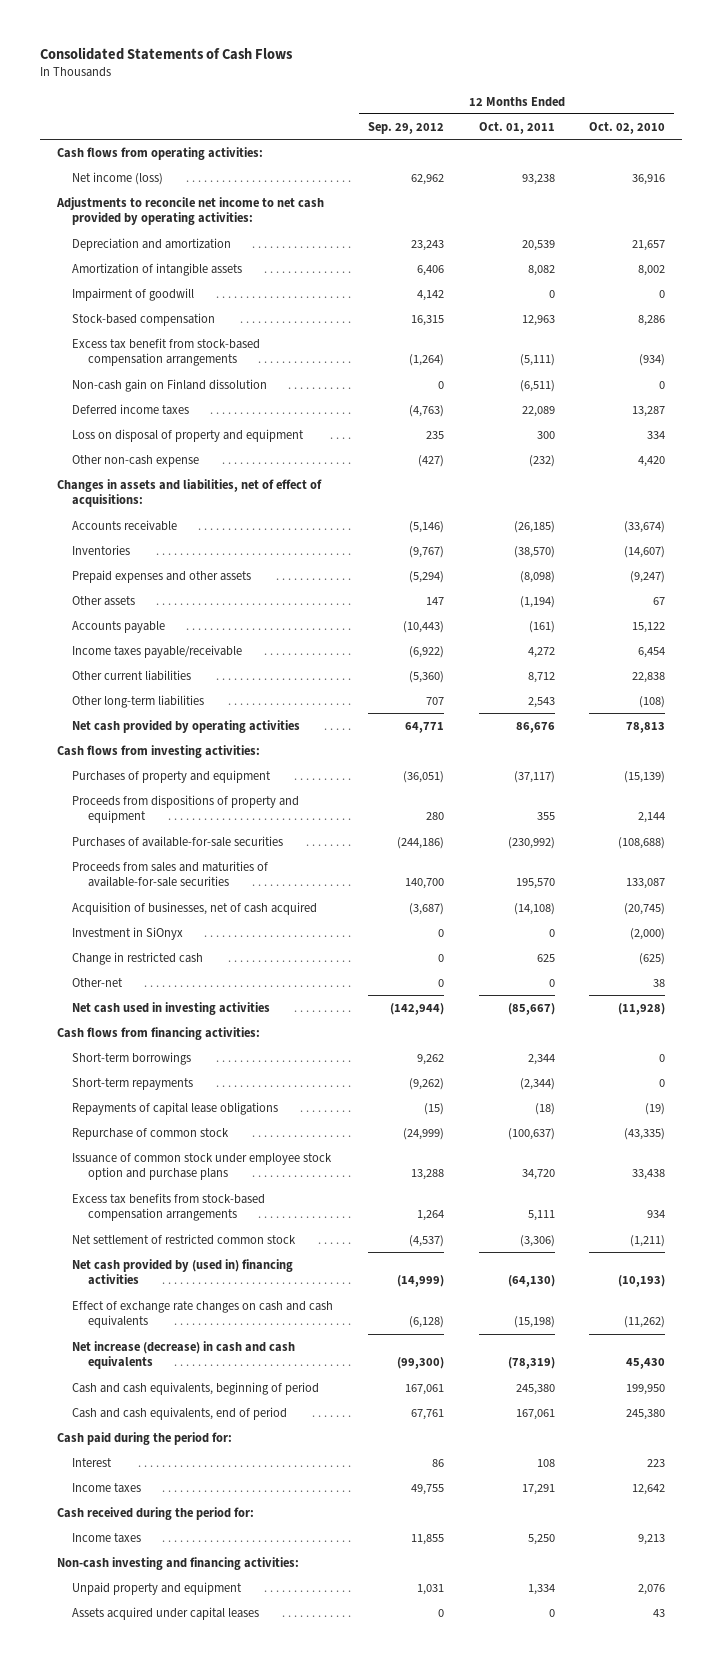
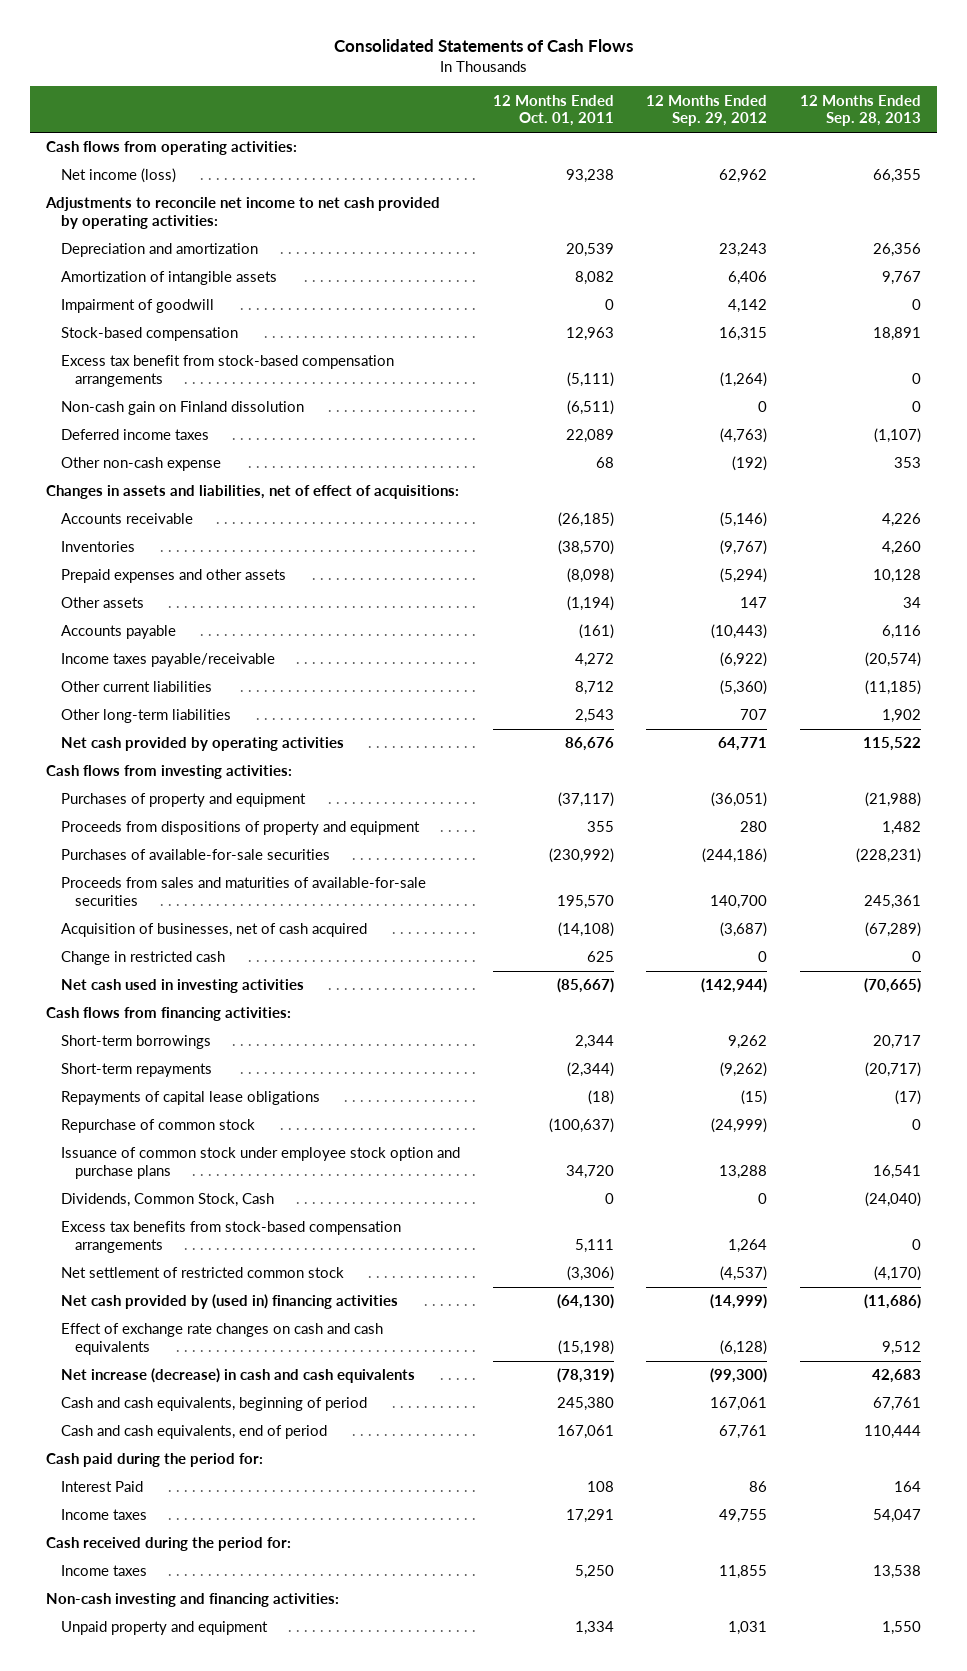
[589,121,666,134] Oct. 02, 2010 -> none
none -> [799,94,921,127] 12 Months Ended Sep. 28, 2013
[72,428,305,442] Loss on disposal of property and equipment -> none
[418,454,445,467] (427) -> [732,456,768,472] (192)
[528,454,555,467] (232) -> [595,457,614,469] 68
[72,926,184,940] Investment in SiOnyx -> none
[72,977,124,987] Other-net -> none
none -> [60,1193,274,1208] Dividends, Common Stock, Cash
[72,1457,113,1467] Interest -> [60,1481,143,1493] Interest Paid
[72,1606,260,1620] Assets acquired under capital leases -> none

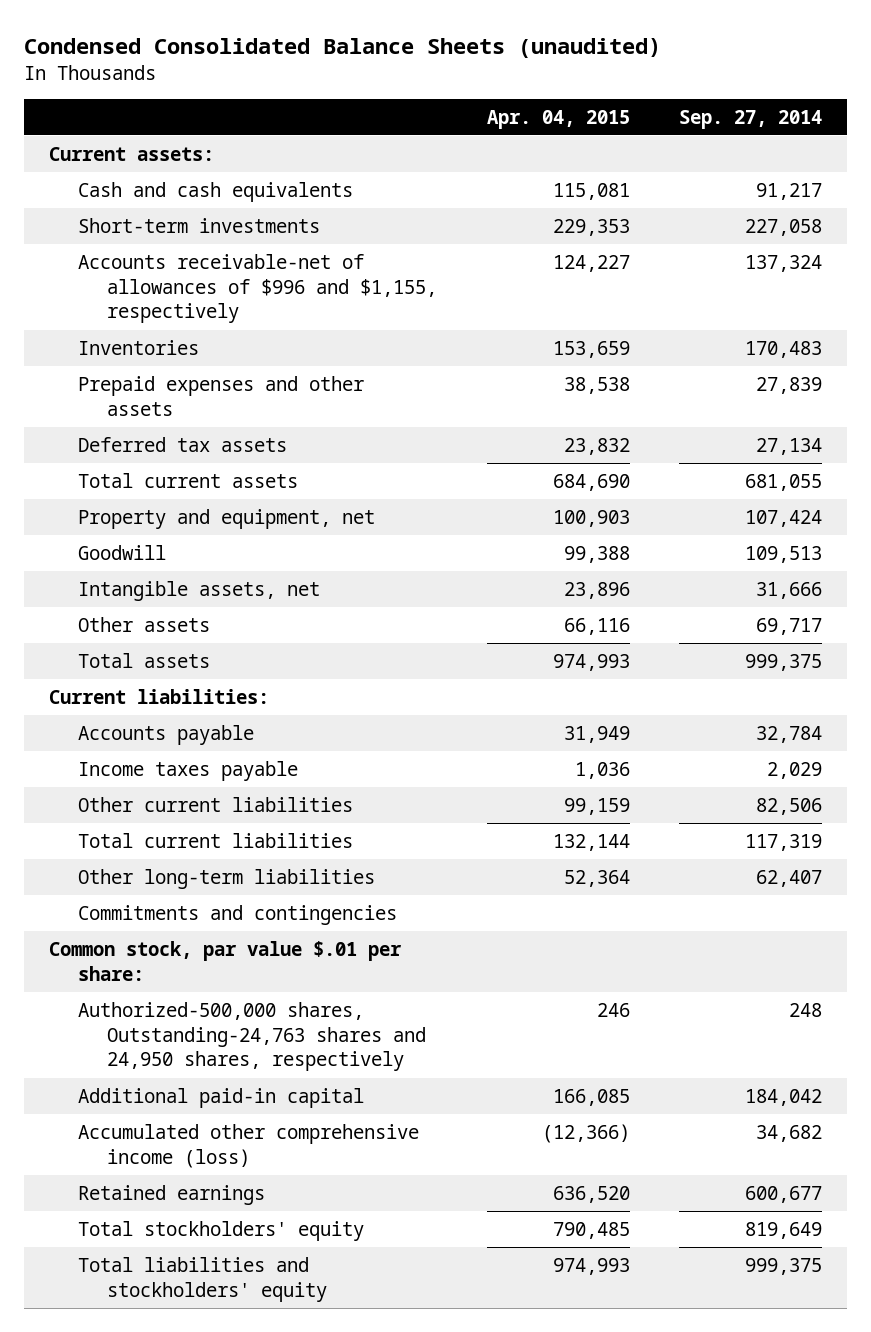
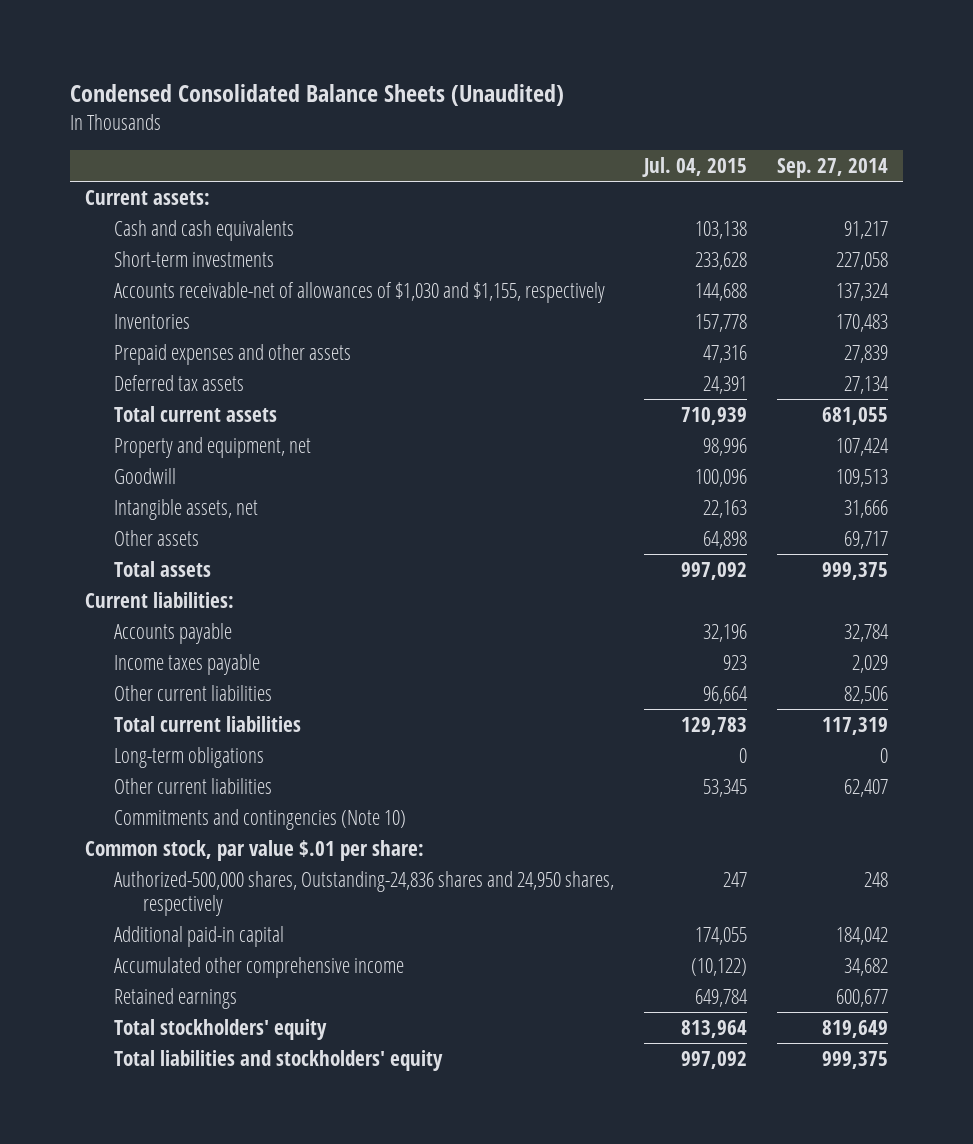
[24,37,662,58] Condensed Consolidated Balance Sheets (unaudited) -> [69,83,564,106] Condensed Consolidated Balance Sheets (Unaudited)
[486,109,630,129] Apr. 04, 2015 -> none
none -> [641,157,747,178] Jul. 04, 2015
[77,254,437,324] Accounts receivable-net of allowances of $996 and $1,155, respectively -> [114,281,606,303] Accounts receivable-net of allowances of $1,030 and $1,155, respectively
none -> [114,746,265,768] Long-term obligations
[77,869,375,890] Other long-term liabilities -> [114,777,273,794] Other current liabilities
[77,905,397,926] Commitments and contingencies -> [114,808,407,830] Commitments and contingencies (Note 10)
[77,1002,426,1072] Authorized-500,000 shares, Outstanding-24,763 shares and 24,950 shares, respectively -> [114,870,615,916] Authorized-500,000 shares, Outstanding-24,836 shares and 24,950 shares, respectively
[77,1124,419,1168] Accumulated other comprehensive income (loss) -> [114,956,405,978] Accumulated other comprehensive income

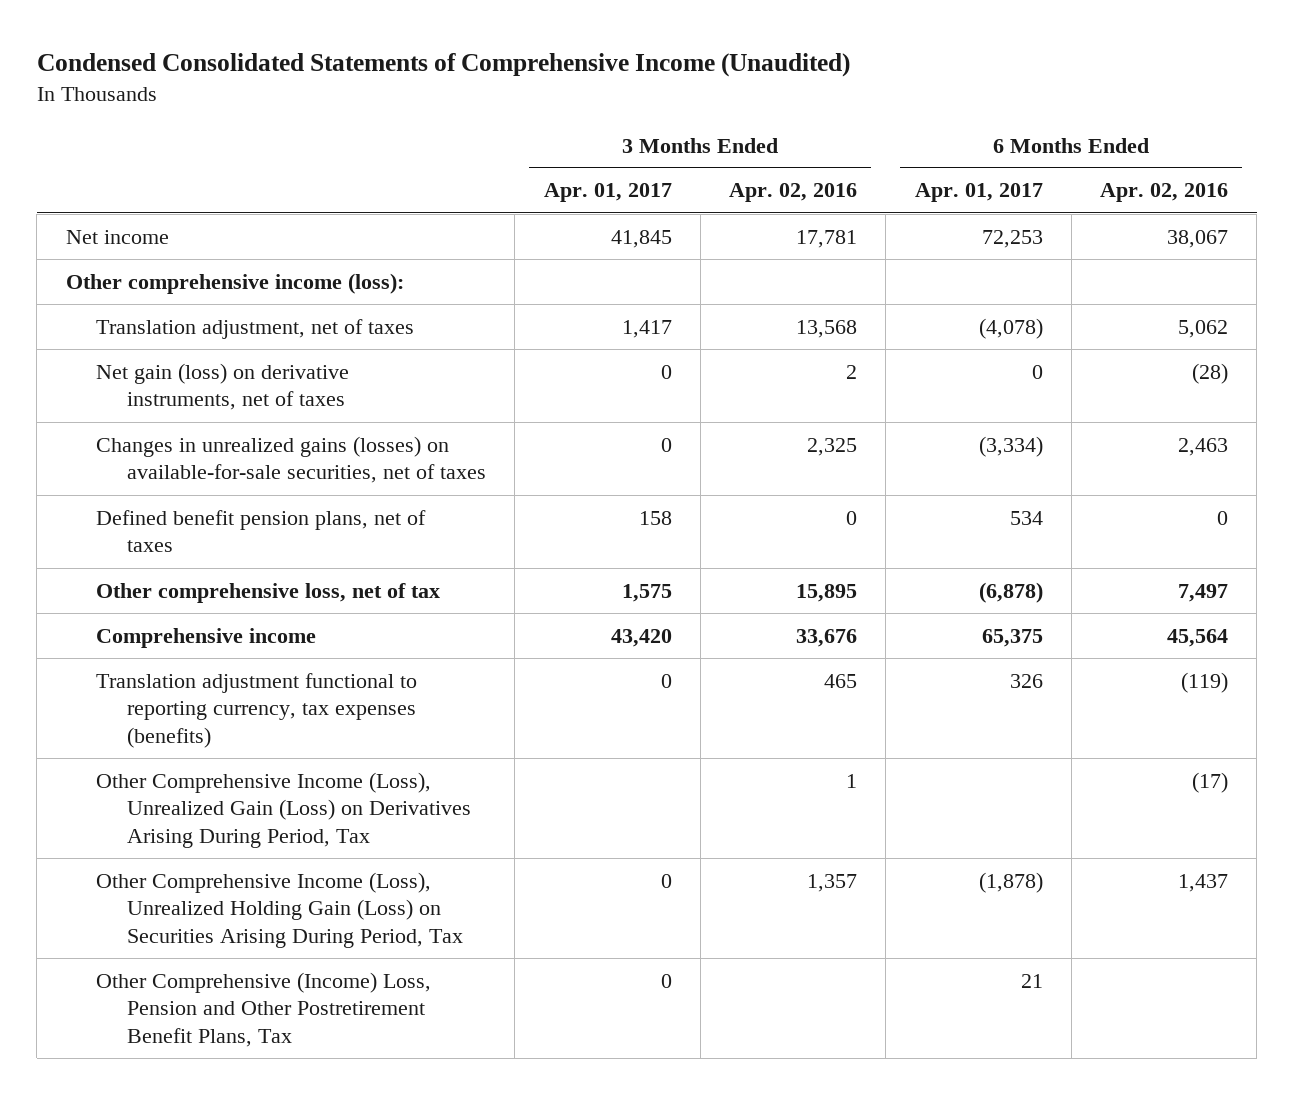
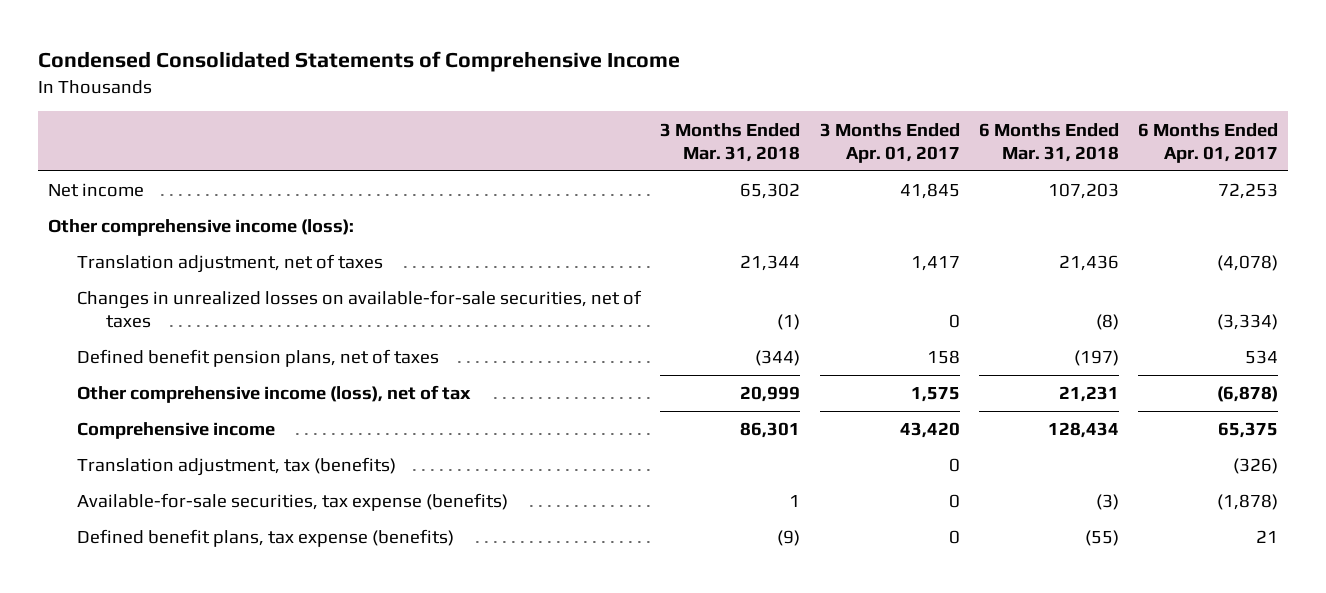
[36,53,850,78] Condensed Consolidated Statements of Comprehensive Income (Unaudited) -> [38,51,681,73] Condensed Consolidated Statements of Comprehensive Income
[729,183,858,203] Apr. 02, 2016 -> none
[1100,183,1229,203] Apr. 02, 2016 -> none
none -> [660,122,801,162] 3 Months Ended Mar. 31, 2018
none -> [979,122,1120,162] 6 Months Ended Mar. 31, 2018
[96,362,350,411] Net gain (loss) on derivative instruments, net of taxes -> none
[96,435,487,484] Changes in unrealized gains (losses) on available-for-sale securities, net of taxes -> [77,290,643,329] Changes in unrealized losses on available-for-sale securities, net of taxes
[96,582,441,603] Other comprehensive loss, net of tax -> [77,385,472,404] Other comprehensive income (loss), net of tax
[96,771,472,848] Other Comprehensive Income (Loss), Unrealized Gain (Loss) on Derivatives Arising During Period, Tax -> none
[96,672,418,748] Translation adjustment functional to reporting currency, tax expenses (benefits) -> [77,457,397,477] Translation adjustment, tax (benefits)
[1009,673,1043,688] 326 -> [1233,458,1279,475] (326)
[96,871,464,948] Other Comprehensive Income (Loss), Unrealized Holding Gain (Loss) on Securities Arising During Period, Tax -> [77,493,509,512] Available-for-sale securities, tax expense (benefits)
[96,971,432,1047] Other Comprehensive (Income) Loss, Pension and Other Postretirement Benefit Plans, Tax -> [77,529,455,548] Defined benefit plans, tax expense (benefits)

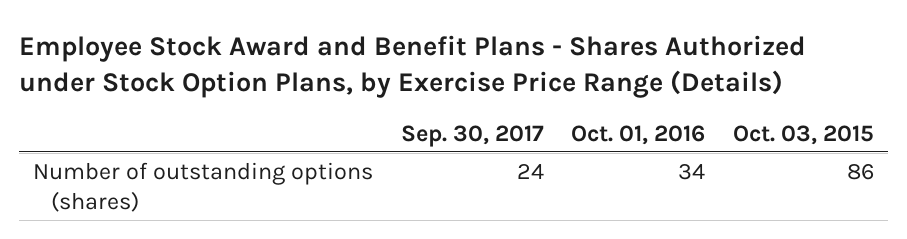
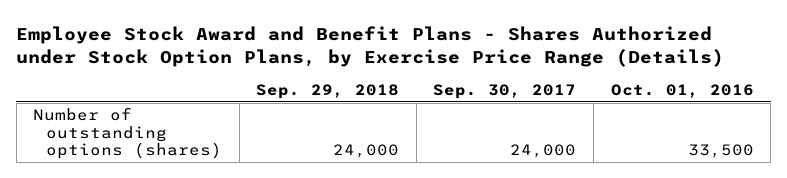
[733,124,875,145] Oct. 03, 2015 -> none
none -> [256,83,400,99] Sep. 29, 2018
[516,163,544,179] 24 -> [510,144,577,159] 24,000
[678,163,706,180] 34 -> [687,144,754,159] 33,500

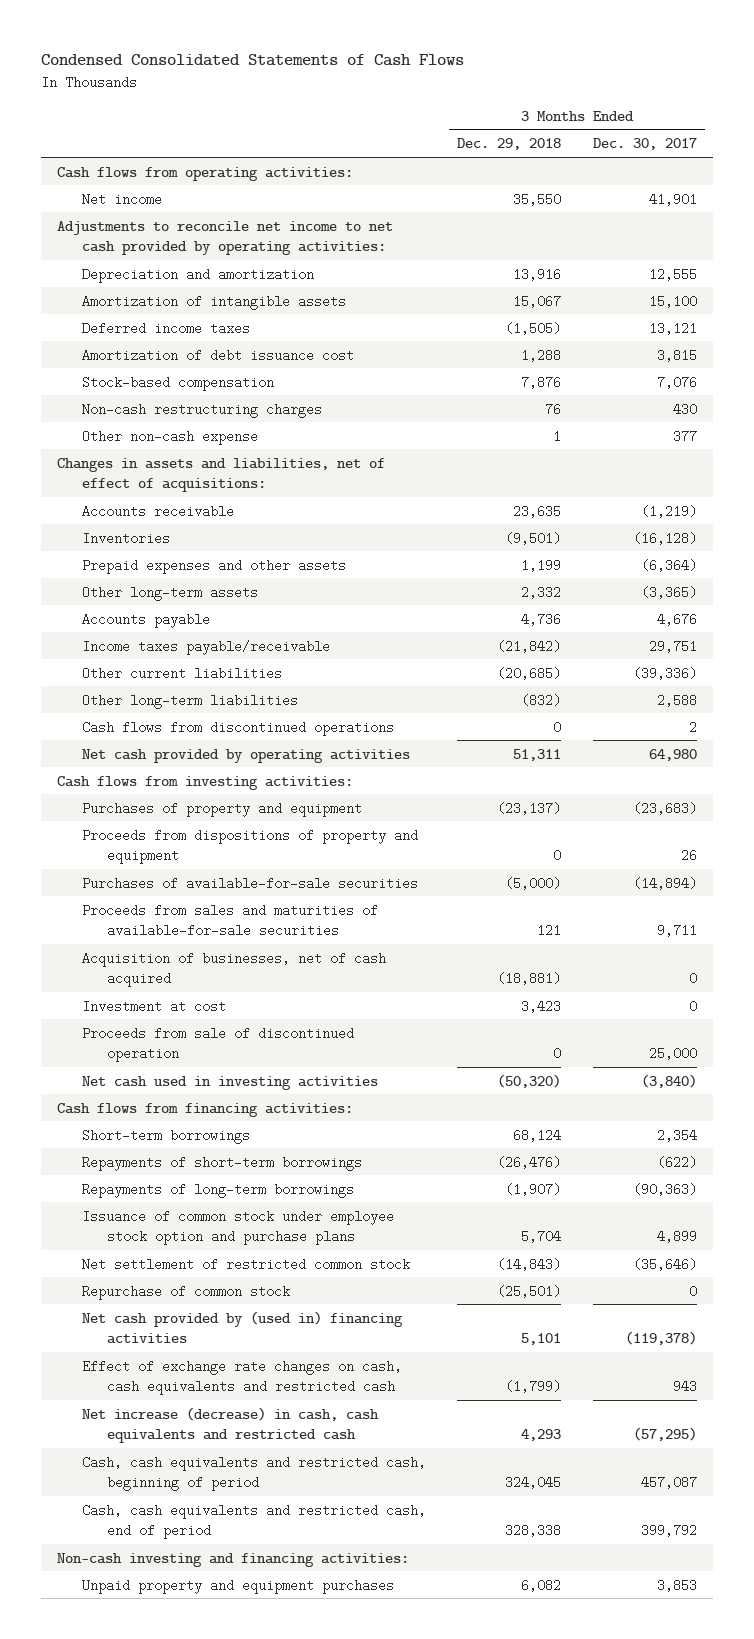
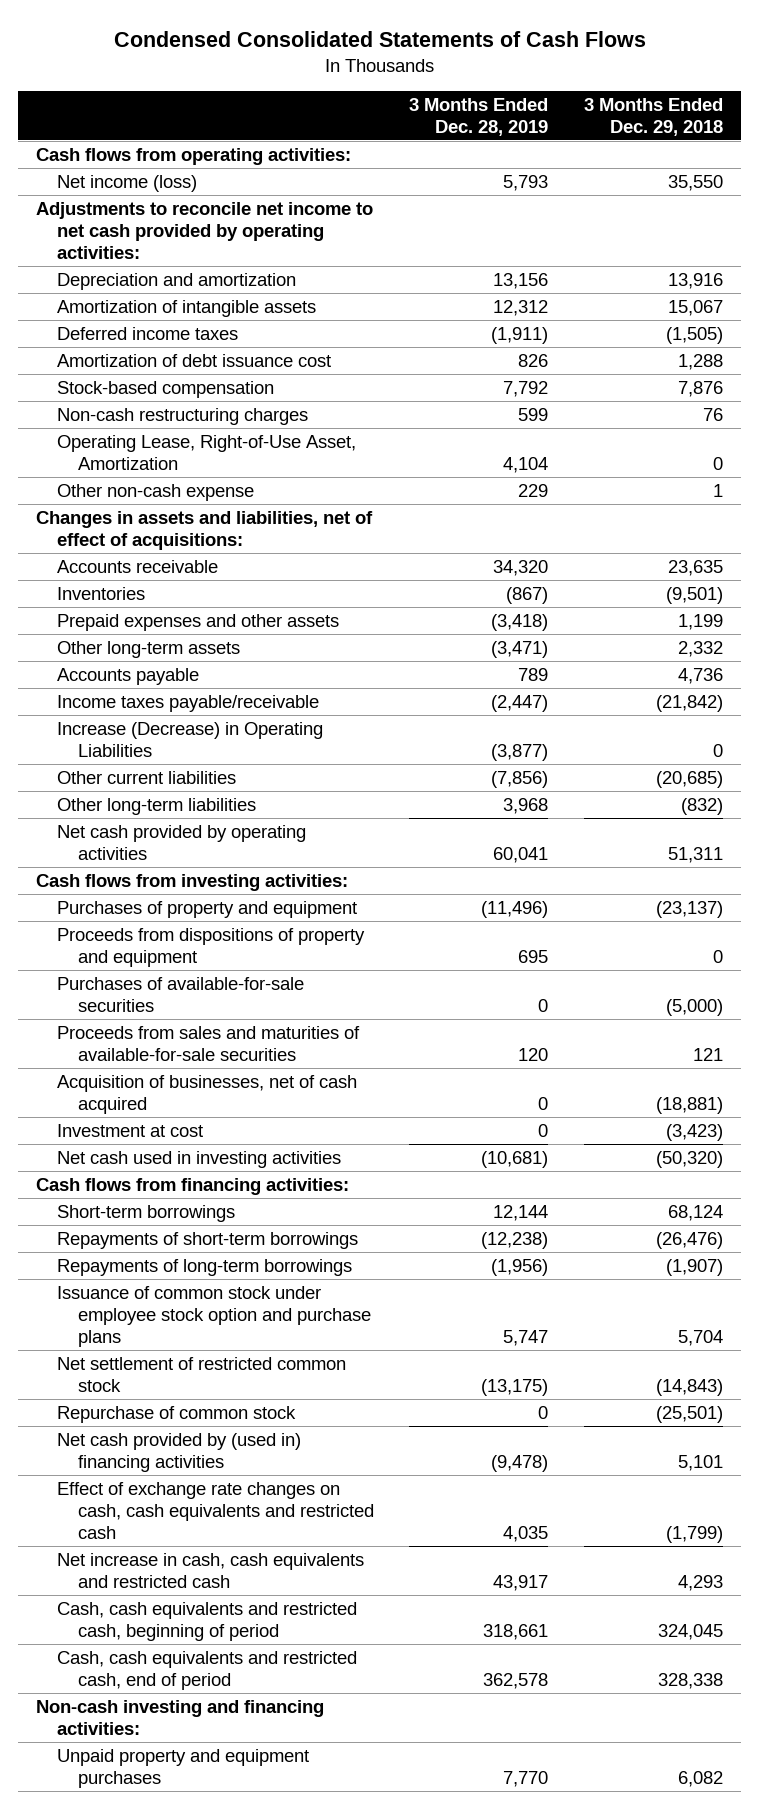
[592,138,697,151] Dec. 30, 2017 -> none
none -> [409,97,549,136] 3 Months Ended Dec. 28, 2019
[81,192,162,206] Net income -> [56,174,197,192] Net income (loss)
none -> [56,434,356,470] Operating Lease, Right-of-Use Asset, Amortization
none -> [56,721,323,757] Increase (Decrease) in Operating Liabilities
[81,720,394,736] Cash flows from discontinued operations -> none
[81,1026,354,1062] Proceeds from sale of discontinued operation -> none
[521,999,562,1013] 3,423 -> [666,1123,724,1141] (3,423)
[81,1406,379,1443] Net increase (decrease) in cash, cash equivalents and restricted cash -> [56,1552,364,1588] Net increase in cash, cash equivalents and restricted cash

